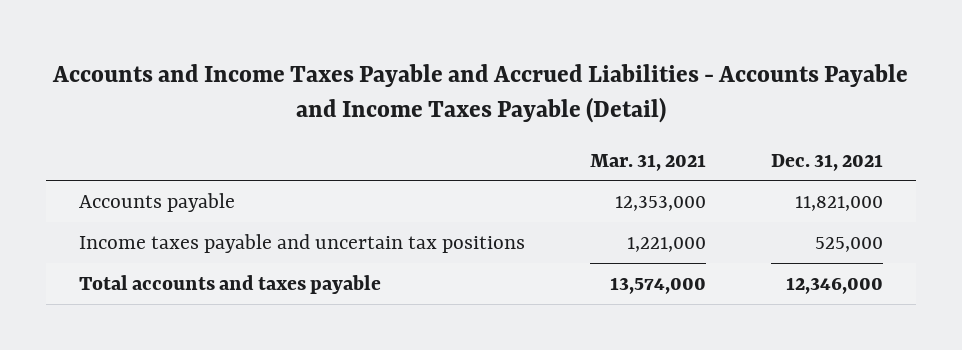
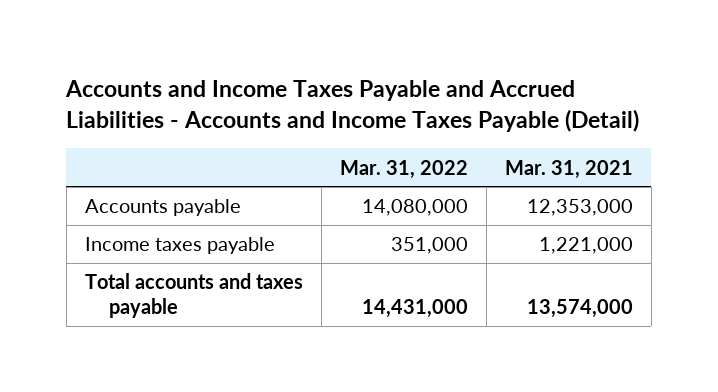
[52,63,909,123] Accounts and Income Taxes Payable and Accrued Liabilities - Accounts Payable and Income Taxes Payable (Detail) -> [65,80,640,133] Accounts and Income Taxes Payable and Accrued Liabilities - Accounts and Income Taxes Payable (Detail)
[771,153,884,171] Dec. 31, 2021 -> none
none -> [339,159,468,179] Mar. 31, 2022
[78,233,525,253] Income taxes payable and uncertain tax positions -> [84,237,275,255] Income taxes payable

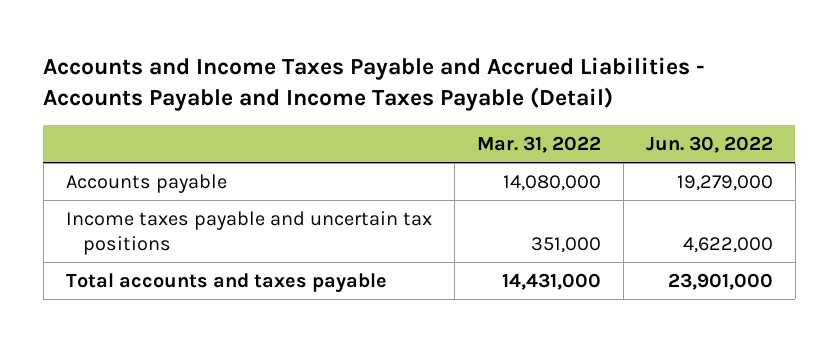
[65,80,640,133] Accounts and Income Taxes Payable and Accrued Liabilities - Accounts and Income Taxes Payable (Detail) -> [43,57,706,112] Accounts and Income Taxes Payable and Accrued Liabilities - Accounts Payable and Income Taxes Payable (Detail)
[504,159,633,179] Mar. 31, 2021 -> none
none -> [645,135,773,153] Jun. 30, 2022
[84,237,275,255] Income taxes payable -> [65,210,432,255] Income taxes payable and uncertain tax positions

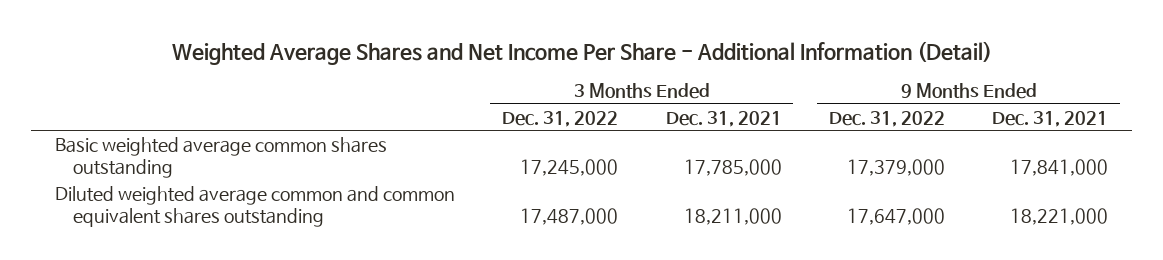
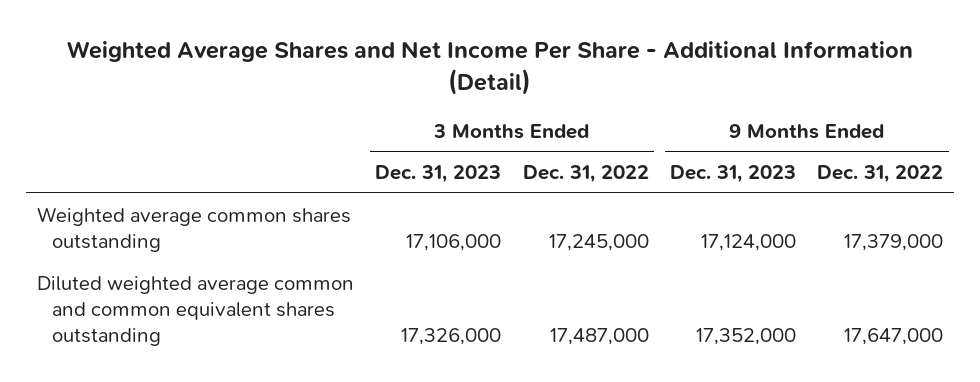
[665,110,782,127] Dec. 31, 2021 -> none
[992,110,1109,127] Dec. 31, 2021 -> none
none -> [375,165,502,184] Dec. 31, 2023
none -> [669,165,796,184] Dec. 31, 2023
[54,136,387,178] Basic weighted average common shares outstanding -> [36,206,351,252] Weighted average common shares outstanding

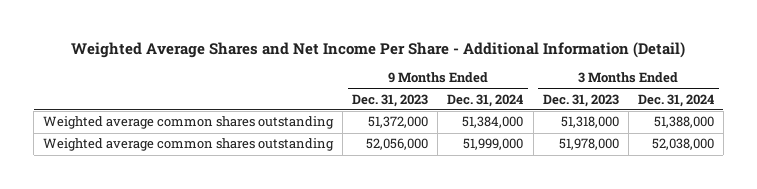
[522,165,649,184] Dec. 31, 2022 -> none
[817,165,944,184] Dec. 31, 2022 -> none
none -> [447,93,524,107] Dec. 31, 2024
none -> [637,93,714,107] Dec. 31, 2024
[406,233,502,251] 17,106,000 -> [560,116,619,129] 51,318,000
[700,233,796,251] 17,124,000 -> [368,116,429,129] 51,372,000
[36,275,354,347] Diluted weighted average common and common equivalent shares outstanding -> [43,138,335,152] Weighted average common shares outstanding
[401,328,502,346] 17,326,000 -> [558,138,619,151] 51,978,000
[695,328,796,346] 17,352,000 -> [366,138,429,151] 52,056,000

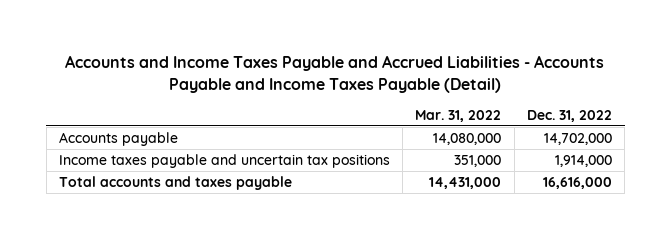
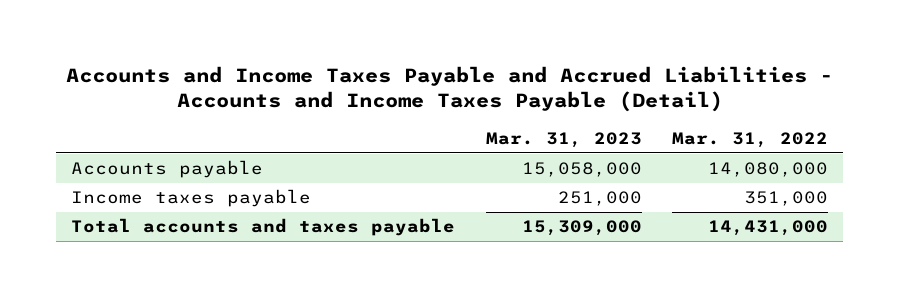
[65,54,605,93] Accounts and Income Taxes Payable and Accrued Liabilities - Accounts Payable and Income Taxes Payable (Detail) -> [65,65,833,112] Accounts and Income Taxes Payable and Accrued Liabilities - Accounts and Income Taxes Payable (Detail)
[526,109,612,122] Dec. 31, 2022 -> none
none -> [485,131,642,148] Mar. 31, 2023
[58,153,390,168] Income taxes payable and uncertain tax positions -> [71,189,312,208] Income taxes payable

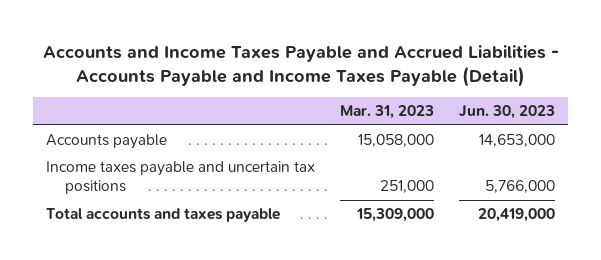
[65,65,833,112] Accounts and Income Taxes Payable and Accrued Liabilities - Accounts and Income Taxes Payable (Detail) -> [42,44,559,87] Accounts and Income Taxes Payable and Accrued Liabilities - Accounts Payable and Income Taxes Payable (Detail)
[672,131,829,148] Mar. 31, 2022 -> none
none -> [459,105,556,120] Jun. 30, 2023
[71,189,312,208] Income taxes payable -> [46,161,316,195] Income taxes payable and uncertain tax positions

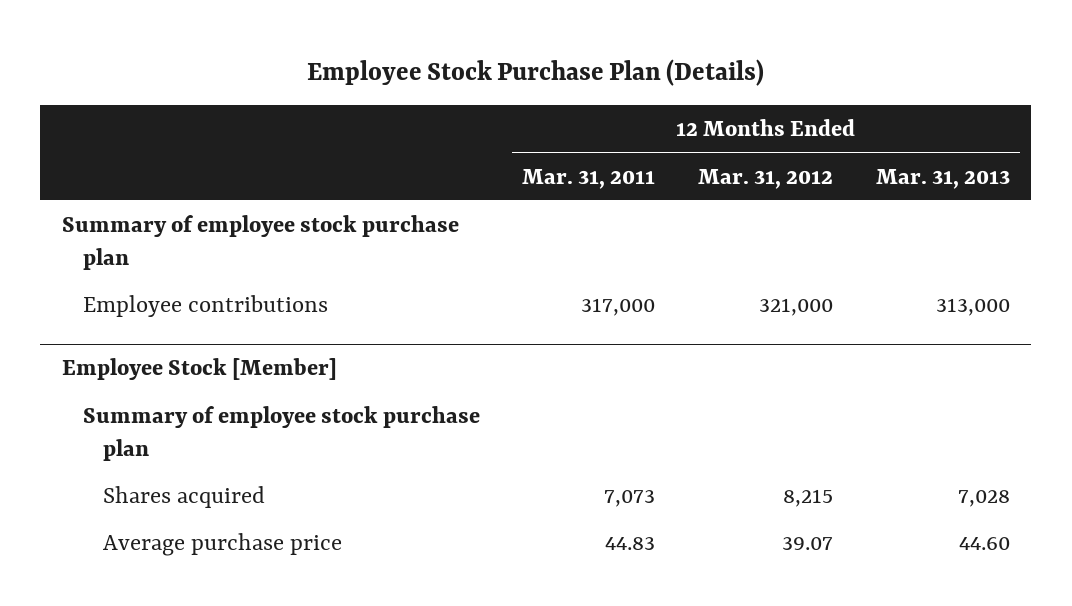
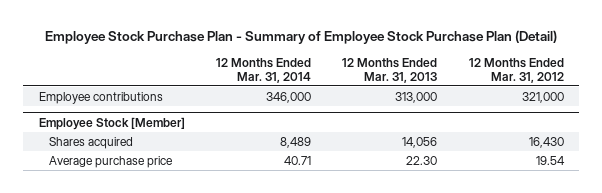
[306,58,764,86] Employee Stock Purchase Plan (Details) -> [45,30,558,45] Employee Stock Purchase Plan - Summary of Employee Stock Purchase Plan (Detail)
[522,168,656,189] Mar. 31, 2011 -> none
none -> [215,58,311,83] 12 Months Ended Mar. 31, 2014
[61,214,459,270] Summary of employee stock purchase plan -> none
[82,405,480,461] Summary of employee stock purchase plan -> none
[783,488,834,507] 8,215 -> [528,136,564,148] 16,430
[957,489,1010,507] 7,028 -> [402,136,438,148] 14,056
[782,536,834,550] 39.07 -> [535,155,565,165] 19.54
[958,536,1010,550] 44.60 -> [406,155,438,165] 22.30

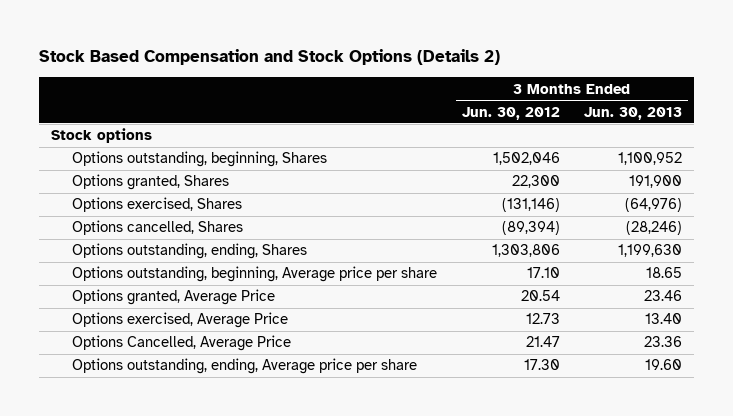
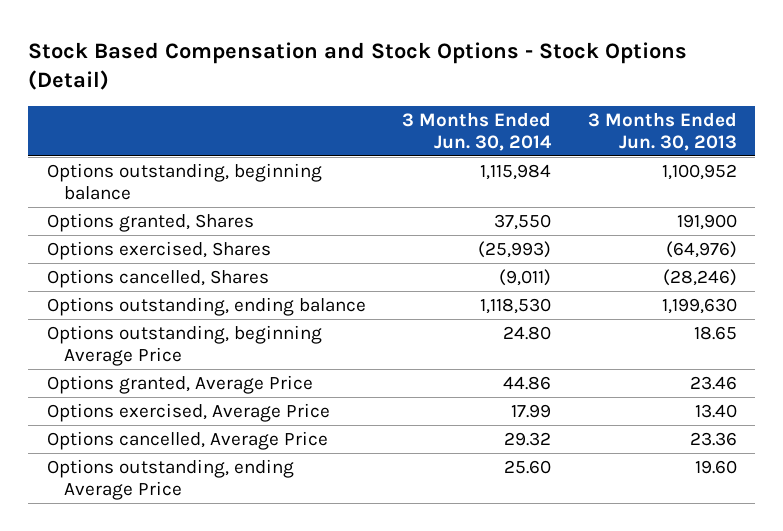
[39,49,501,66] Stock Based Compensation and Stock Options (Details 2) -> [28,41,688,91] Stock Based Compensation and Stock Options - Stock Options (Detail)
[461,106,560,120] Jun. 30, 2012 -> none
none -> [402,112,553,152] 3 Months Ended Jun. 30, 2014
[51,128,153,144] Stock options -> none
[72,151,328,168] Options outstanding, beginning, Shares -> [46,162,322,200] Options outstanding, beginning balance
[72,243,308,260] Options outstanding, ending, Shares -> [46,296,366,316] Options outstanding, ending balance
[72,266,438,283] Options outstanding, beginning, Average price per share -> [46,324,322,366] Options outstanding, beginning Average Price
[72,335,292,352] Options Cancelled, Average Price -> [46,430,328,450] Options cancelled, Average Price
[72,358,418,375] Options outstanding, ending, Average price per share -> [46,458,294,500] Options outstanding, ending Average Price

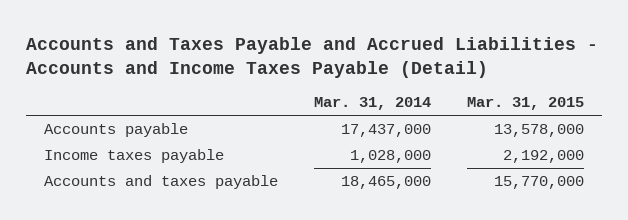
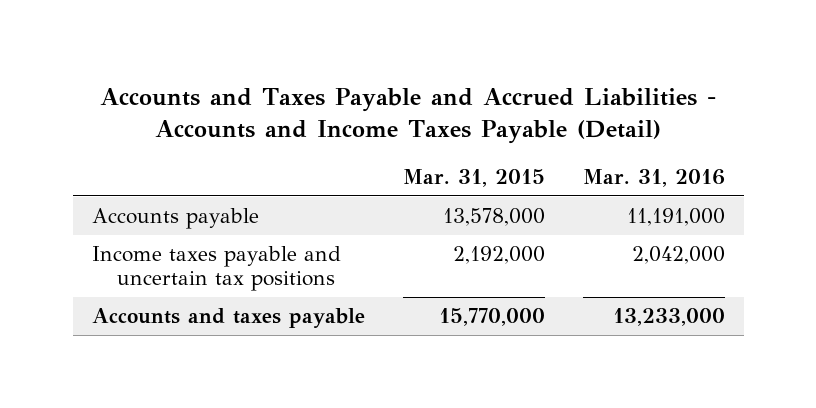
[313,97,431,111] Mar. 31, 2014 -> none
none -> [582,169,725,188] Mar. 31, 2016
[43,149,224,164] Income taxes payable -> [91,245,341,292] Income taxes payable and uncertain tax positions

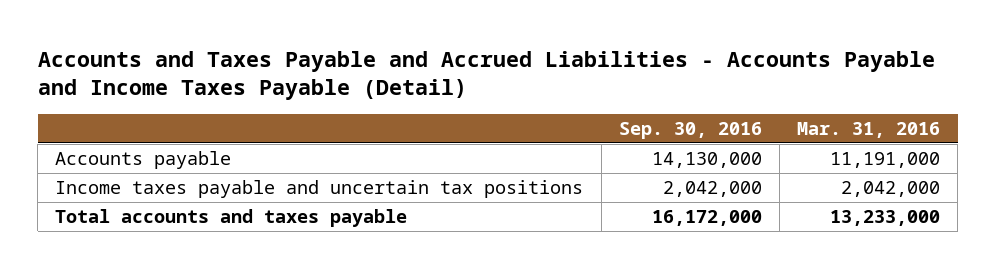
[100,88,717,145] Accounts and Taxes Payable and Accrued Liabilities - Accounts and Income Taxes Payable (Detail) -> [37,50,935,101] Accounts and Taxes Payable and Accrued Liabilities - Accounts Payable and Income Taxes Payable (Detail)
[402,169,545,188] Mar. 31, 2015 -> none
none -> [618,122,762,140] Sep. 30, 2016
[91,307,365,328] Accounts and taxes payable -> [55,209,408,228] Total accounts and taxes payable

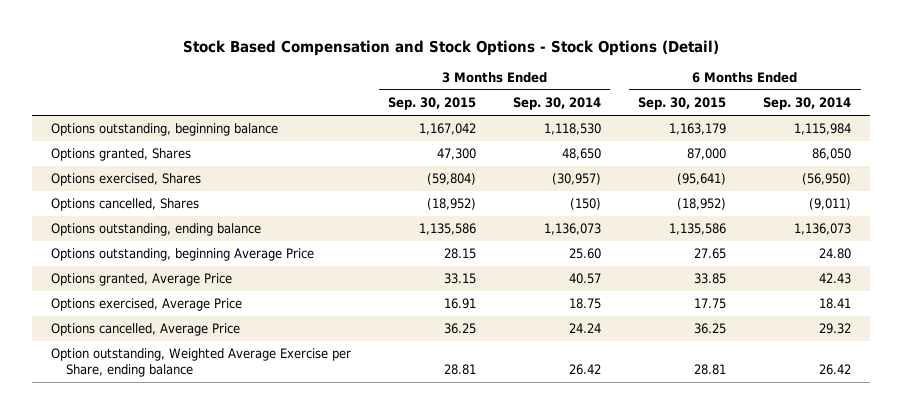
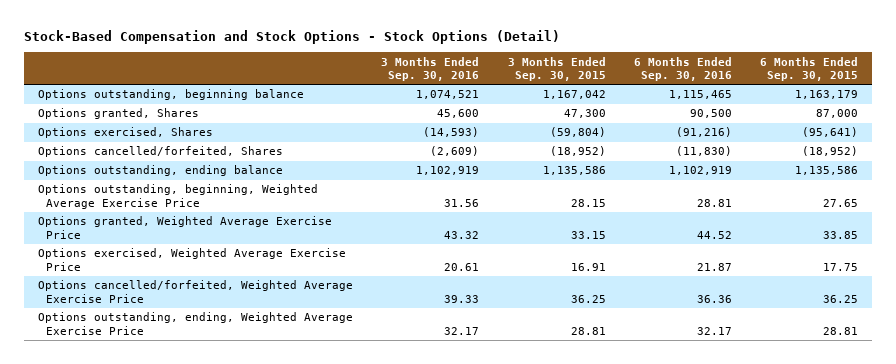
[183,39,720,56] Stock Based Compensation and Stock Options - Stock Options (Detail) -> [24,30,561,45] Stock-Based Compensation and Stock Options - Stock Options (Detail)
[513,97,602,111] Sep. 30, 2014 -> none
[763,97,852,111] Sep. 30, 2014 -> none
none -> [381,56,480,81] 3 Months Ended Sep. 30, 2016
none -> [633,56,732,81] 6 Months Ended Sep. 30, 2016
[50,198,199,212] Options cancelled, Shares -> [38,146,284,158] Options cancelled/forfeited, Shares
[50,248,314,262] Options outstanding, beginning Average Price -> [38,184,319,209] Options outstanding, beginning, Weighted Average Exercise Price
[50,273,232,287] Options granted, Average Price -> [38,216,333,239] Options granted, Weighted Average Exercise Price
[50,298,242,312] Options exercised, Average Price -> [38,248,347,271] Options exercised, Weighted Average Exercise Price
[50,323,240,337] Options cancelled, Average Price -> [38,280,354,303] Options cancelled/forfeited, Weighted Average Exercise Price
[50,348,351,378] Option outstanding, Weighted Average Exercise per Share, ending balance -> [38,312,354,335] Options outstanding, ending, Weighted Average Exercise Price

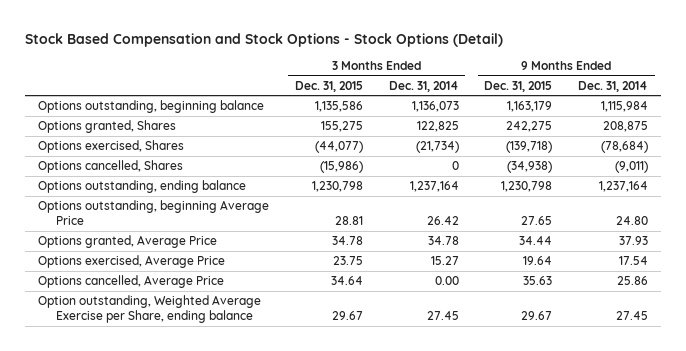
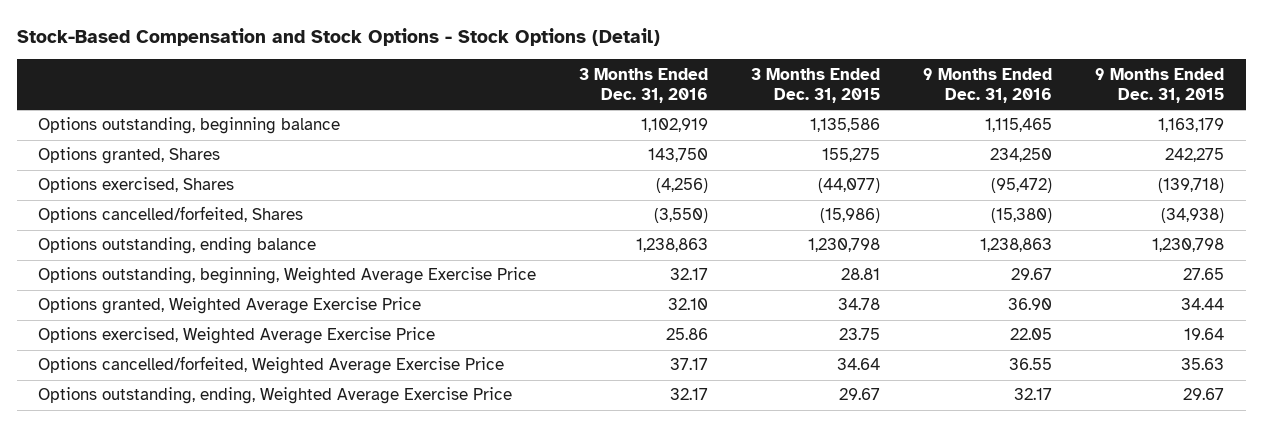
[24,32,503,47] Stock Based Compensation and Stock Options - Stock Options (Detail) -> [16,27,660,46] Stock-Based Compensation and Stock Options - Stock Options (Detail)
[388,80,459,92] Dec. 31, 2014 -> none
[578,80,649,92] Dec. 31, 2014 -> none
none -> [579,67,709,104] 3 Months Ended Dec. 31, 2016
none -> [923,67,1053,104] 9 Months Ended Dec. 31, 2016
[37,160,183,174] Options cancelled, Shares -> [38,206,304,224] Options cancelled/forfeited, Shares
[37,200,269,226] Options outstanding, beginning Average Price -> [38,267,537,285] Options outstanding, beginning, Weighted Average Exercise Price
[37,235,217,249] Options granted, Average Price -> [38,297,422,315] Options granted, Weighted Average Exercise Price
[37,255,225,269] Options exercised, Average Price -> [38,327,436,345] Options exercised, Weighted Average Exercise Price
[37,275,224,289] Options cancelled, Average Price -> [38,356,505,375] Options cancelled/forfeited, Weighted Average Exercise Price
[37,295,261,324] Option outstanding, Weighted Average Exercise per Share, ending balance -> [38,387,513,405] Options outstanding, ending, Weighted Average Exercise Price

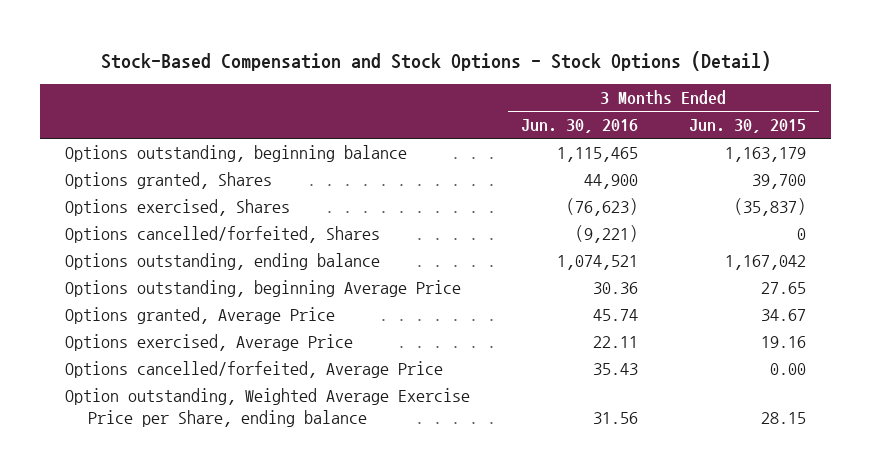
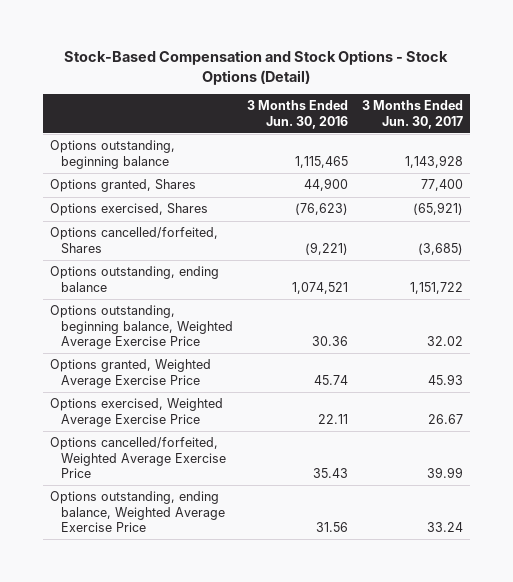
[688,119,806,134] Jun. 30, 2015 -> none
none -> [362,100,464,129] 3 Months Ended Jun. 30, 2017
[65,280,462,298] Options outstanding, beginning Average Price -> [49,305,234,349] Options outstanding, beginning balance, Weighted Average Exercise Price
[65,307,336,325] Options granted, Average Price -> [49,359,211,388] Options granted, Weighted Average Exercise Price
[65,334,354,352] Options exercised, Average Price -> [49,398,223,427] Options exercised, Weighted Average Exercise Price
[65,361,444,379] Options cancelled/forfeited, Average Price -> [49,437,227,478] Options cancelled/forfeited, Weighted Average Exercise Price
[65,388,471,428] Option outstanding, Weighted Average Exercise Price per Share, ending balance -> [49,491,226,532] Options outstanding, ending balance, Weighted Average Exercise Price

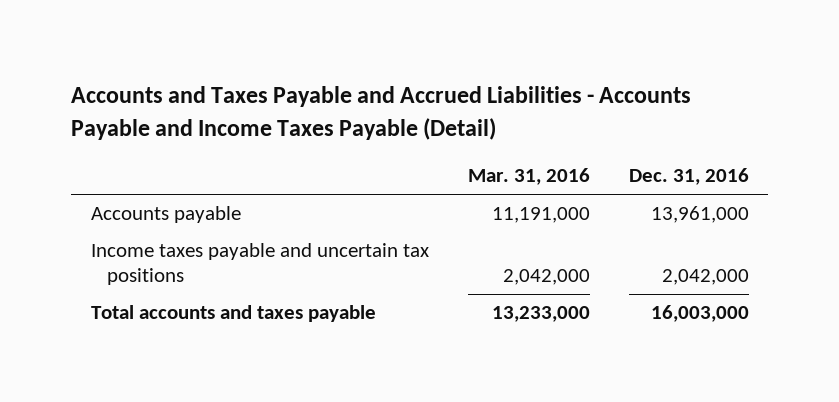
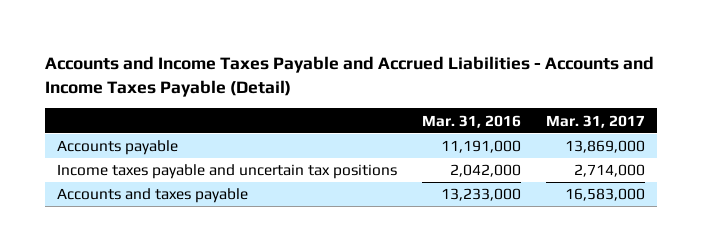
[70,86,691,140] Accounts and Taxes Payable and Accrued Liabilities - Accounts Payable and Income Taxes Payable (Detail) -> [45,56,655,98] Accounts and Income Taxes Payable and Accrued Liabilities - Accounts and Income Taxes Payable (Detail)
[628,168,749,186] Dec. 31, 2016 -> none
none -> [545,114,645,128] Mar. 31, 2017
[90,305,376,323] Total accounts and taxes payable -> [57,188,249,204] Accounts and taxes payable

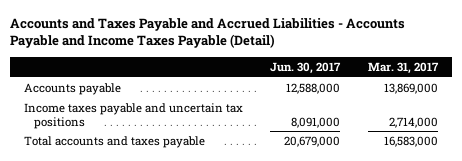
[45,56,655,98] Accounts and Income Taxes Payable and Accrued Liabilities - Accounts and Income Taxes Payable (Detail) -> [9,17,405,49] Accounts and Taxes Payable and Accrued Liabilities - Accounts Payable and Income Taxes Payable (Detail)
[422,114,522,128] Mar. 31, 2016 -> none
none -> [270,61,342,74] Jun. 30, 2017
[57,188,249,204] Accounts and taxes payable -> [23,136,205,149] Total accounts and taxes payable

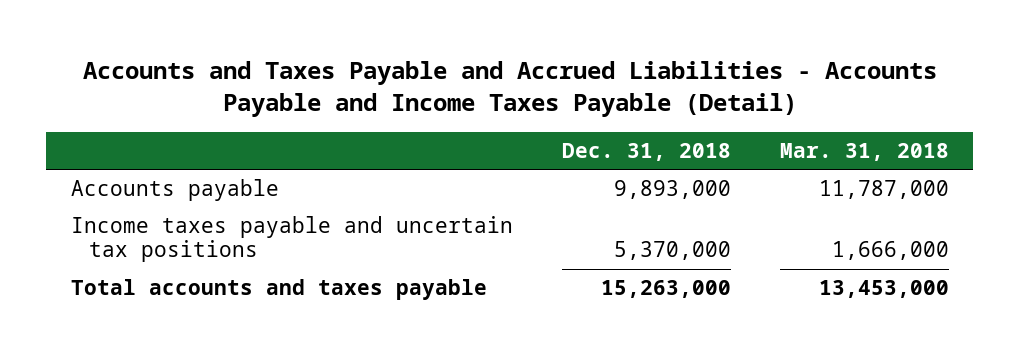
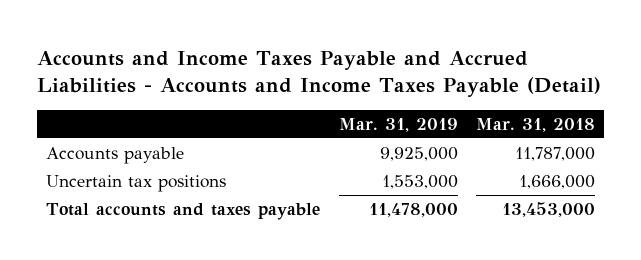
[82,60,937,117] Accounts and Taxes Payable and Accrued Liabilities - Accounts Payable and Income Taxes Payable (Detail) -> [37,50,602,98] Accounts and Income Taxes Payable and Accrued Liabilities - Accounts and Income Taxes Payable (Detail)
[561,142,731,161] Dec. 31, 2018 -> none
none -> [338,118,458,133] Mar. 31, 2019
[70,216,513,263] Income taxes payable and uncertain tax positions -> [46,175,227,193] Uncertain tax positions

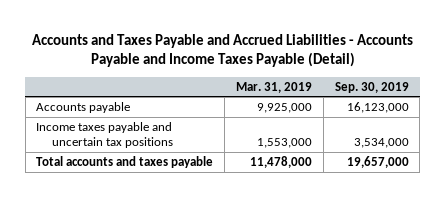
[37,50,602,98] Accounts and Income Taxes Payable and Accrued Liabilities - Accounts and Income Taxes Payable (Detail) -> [31,33,413,68] Accounts and Taxes Payable and Accrued Liabilities - Accounts Payable and Income Taxes Payable (Detail)
[475,118,595,133] Mar. 31, 2018 -> none
none -> [334,81,409,93] Sep. 30, 2019
[46,175,227,193] Uncertain tax positions -> [36,121,174,149] Income taxes payable and uncertain tax positions

